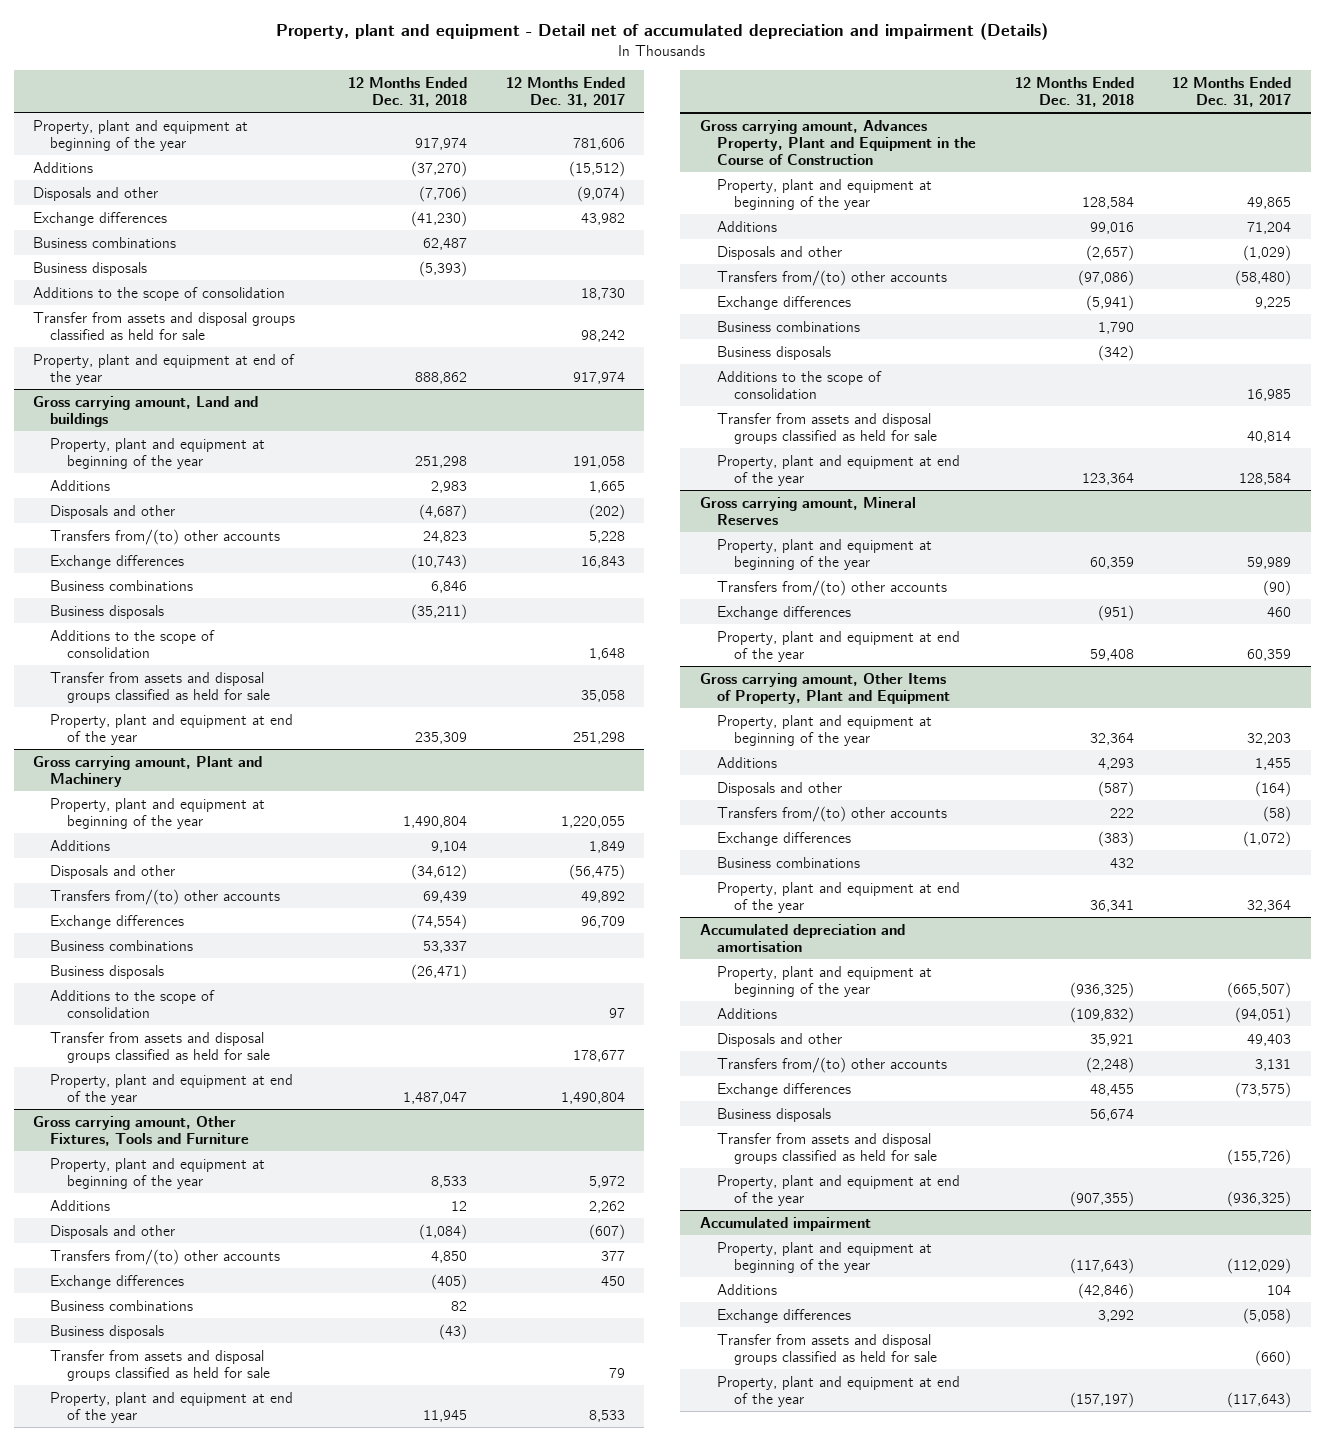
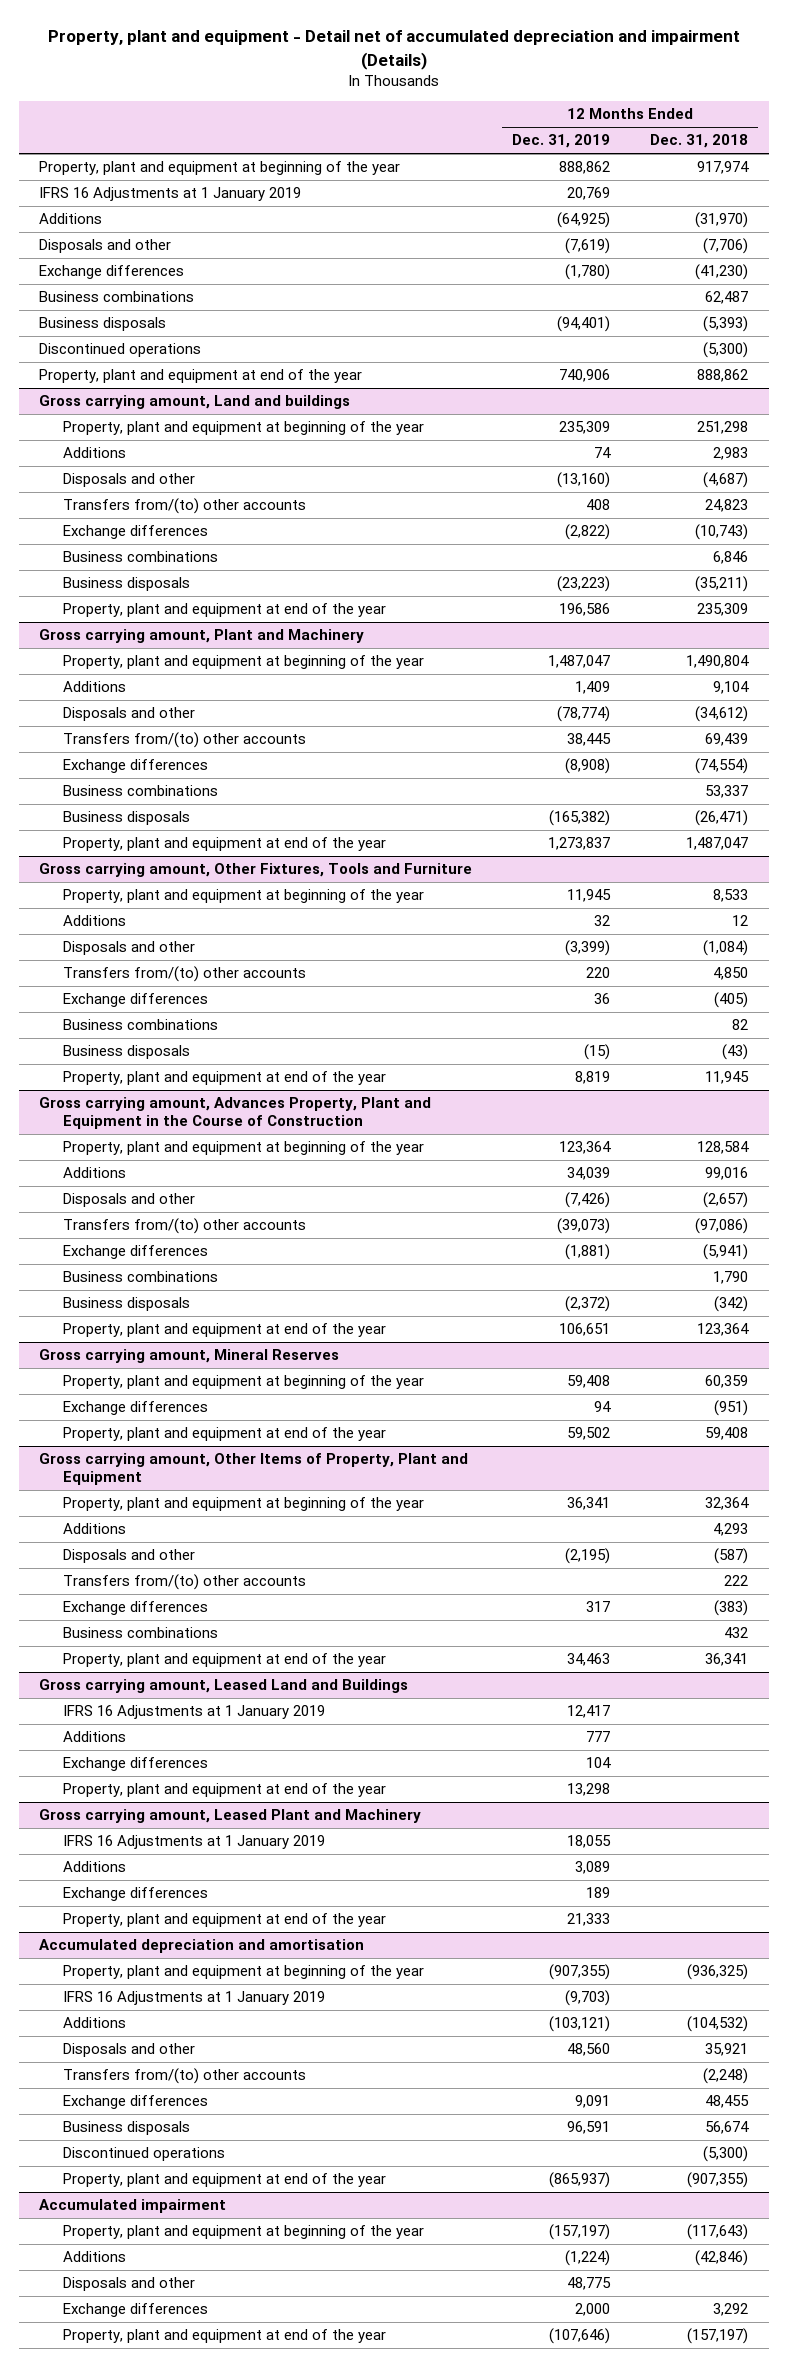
[505,76,625,107] 12 Months Ended Dec. 31, 2017 -> none
none -> [512,134,611,149] Dec. 31, 2019
none -> [39,187,302,202] IFRS 16 Adjustments at 1 January 2019
[410,160,467,177] (37,270) -> [695,212,749,229] (31,970)
[33,286,286,301] Additions to the scope of consolidation -> none
[33,311,296,340] Transfer from assets and disposal groups classified as held for sale -> none
none -> [39,343,202,358] Discontinued operations
[50,629,216,658] Additions to the scope of consolidation -> none
[50,671,271,703] Transfer from assets and disposal groups classified as held for sale -> none
[50,989,216,1018] Additions to the scope of consolidation -> none
[50,1031,271,1063] Transfer from assets and disposal groups classified as held for sale -> none
[50,1349,271,1381] Transfer from assets and disposal groups classified as held for sale -> none
[716,370,882,399] Additions to the scope of consolidation -> none
[716,412,937,444] Transfer from assets and disposal groups classified as held for sale -> none
[716,579,947,596] Transfers from/(to) other accounts -> none
none -> [39,1679,409,1694] Gross carrying amount, Leased Land and Buildings
none -> [62,1705,325,1720] IFRS 16 Adjustments at 1 January 2019
none -> [62,1731,126,1743] Additions
none -> [62,1757,208,1772] Exchange differences
none -> [62,1783,386,1798] Property, plant and equipment at end of the year
none -> [39,1809,422,1824] Gross carrying amount, Leased Plant and Machinery
none -> [62,1835,325,1850] IFRS 16 Adjustments at 1 January 2019
none -> [62,1861,126,1873] Additions
none -> [62,1887,208,1902] Exchange differences
none -> [62,1913,386,1928] Property, plant and equipment at end of the year
none -> [62,1991,325,2006] IFRS 16 Adjustments at 1 January 2019
[1069,1006,1134,1023] (109,832) -> [687,2016,749,2033] (104,532)
[716,1132,937,1164] Transfer from assets and disposal groups classified as held for sale -> none
none -> [62,2147,225,2162] Discontinued operations
none -> [62,2277,195,2292] Disposals and other
[716,1333,937,1365] Transfer from assets and disposal groups classified as held for sale -> none

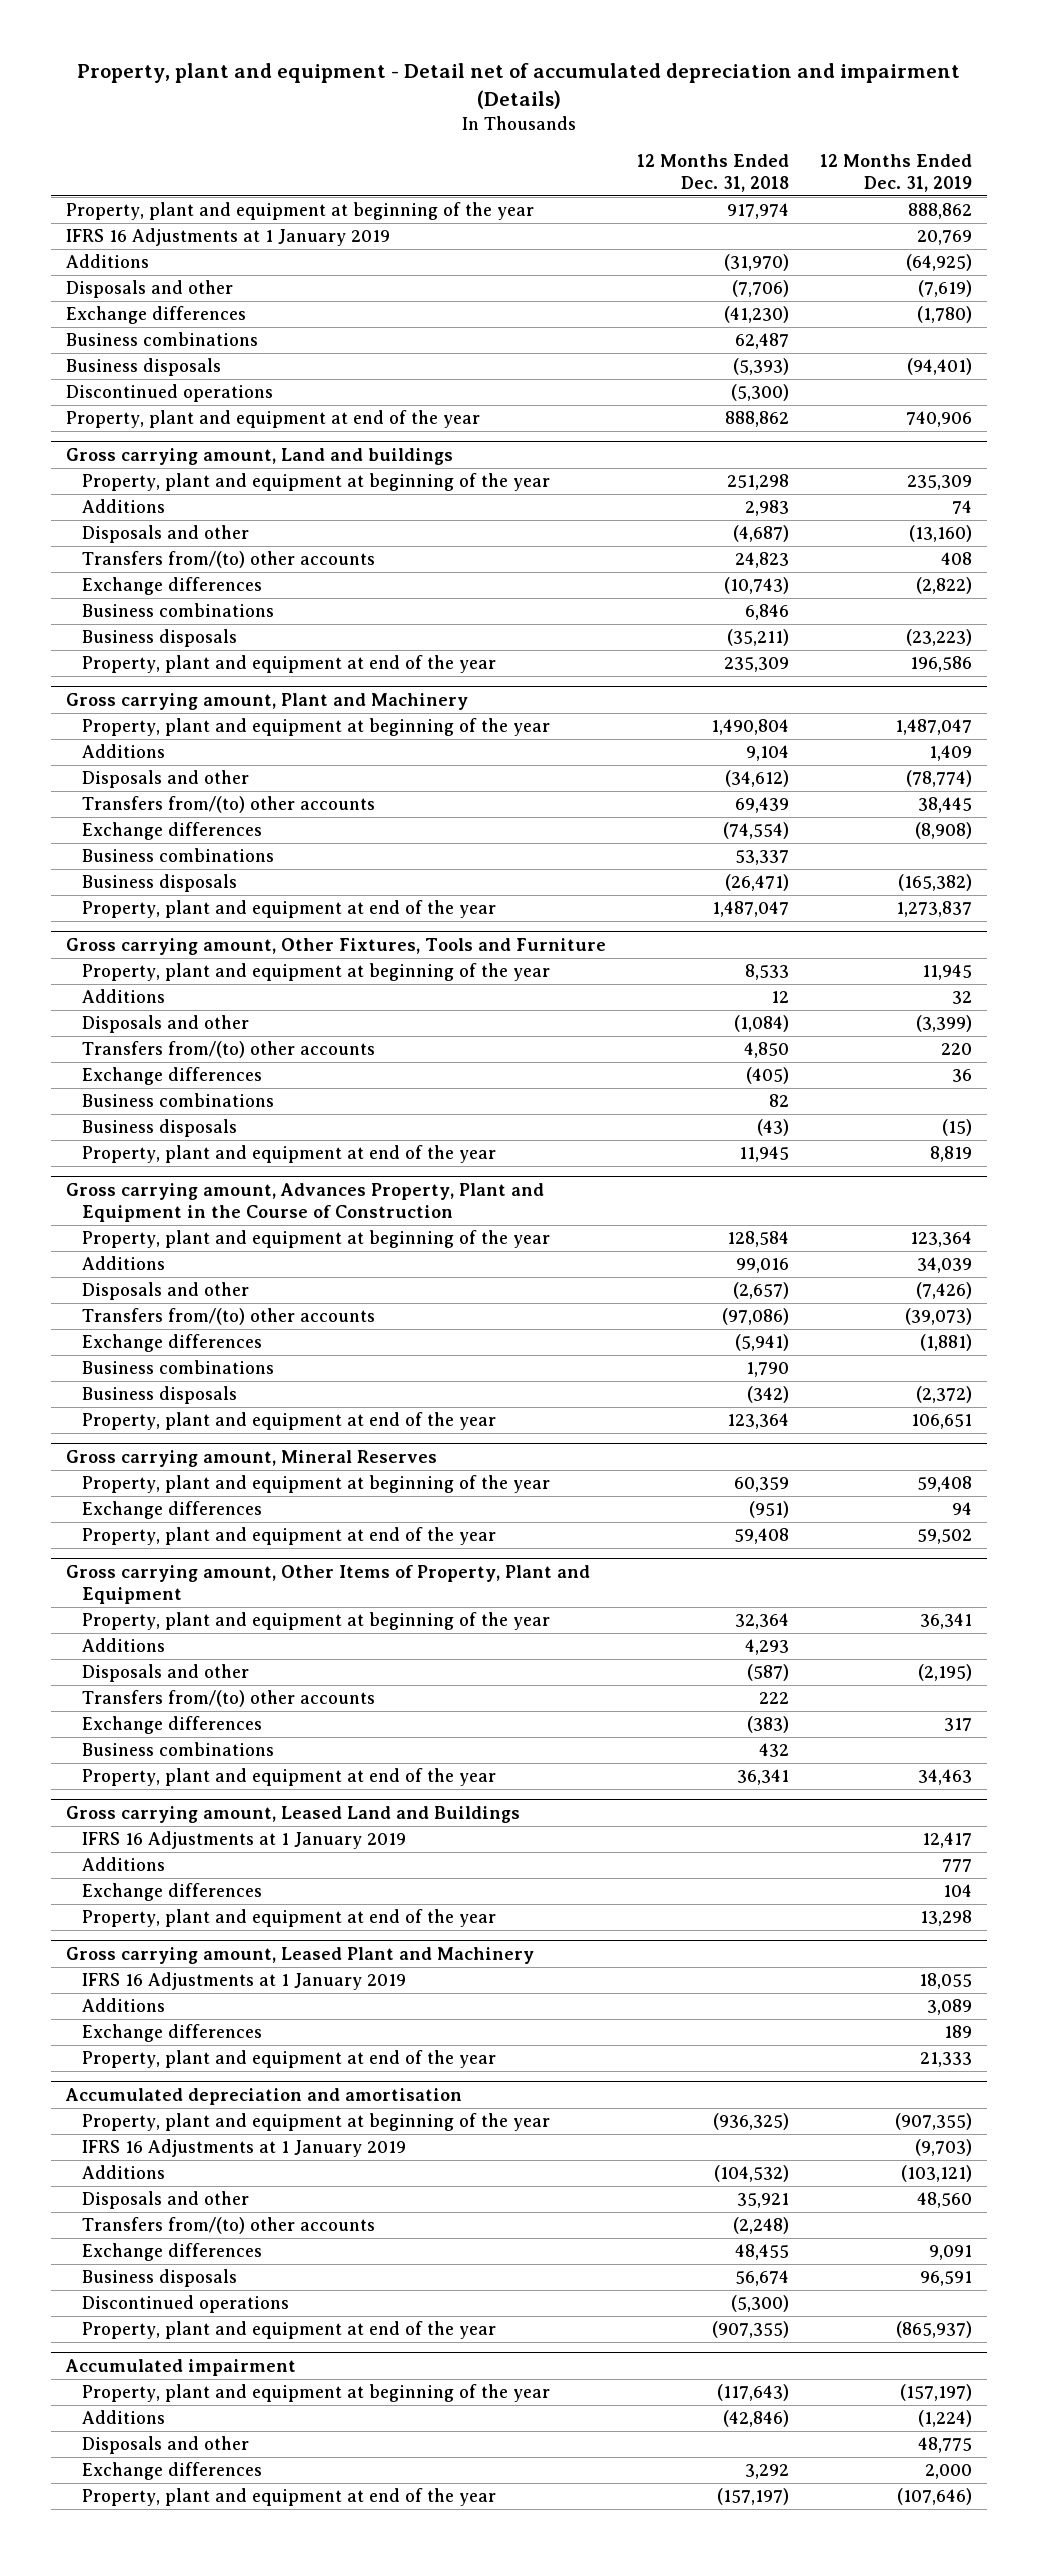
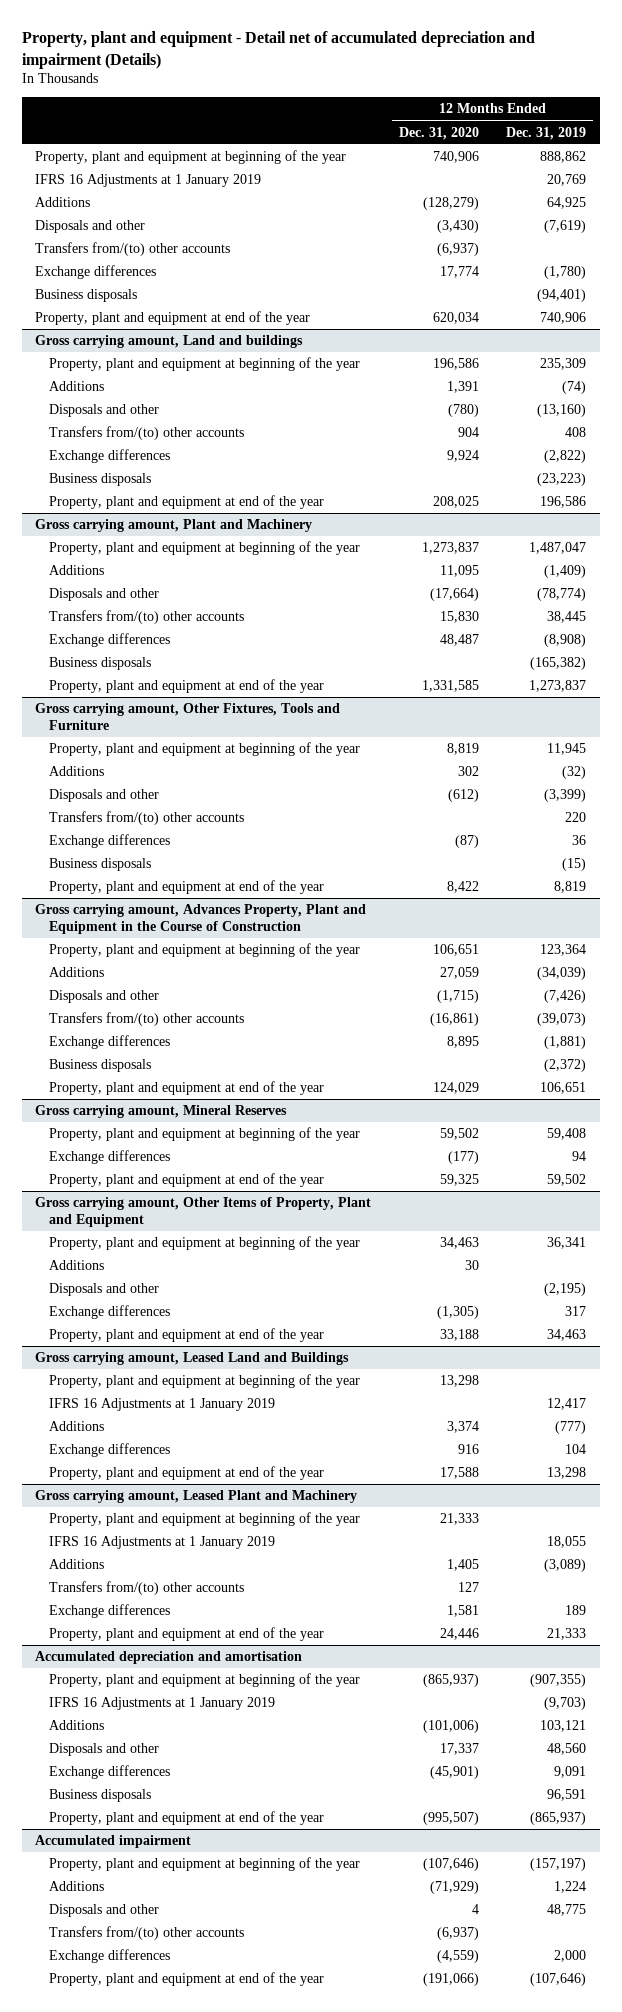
[636,153,789,192] 12 Months Ended Dec. 31, 2018 -> none
none -> [398,126,479,140] Dec. 31, 2020
[905,254,972,272] (64,925) -> [547,197,587,210] 64,925
none -> [35,242,231,257] Transfers from/(to) other accounts
[66,332,259,347] Business combinations -> none
[66,384,274,403] Discontinued operations -> none
[951,500,972,515] 74 -> [562,381,587,395] (74)
[81,603,274,618] Business combinations -> none
[928,745,972,762] 1,409 -> [544,565,587,579] (1,409)
[81,848,274,863] Business combinations -> none
[951,991,972,1005] 32 -> [562,766,587,780] (32)
[81,1093,274,1108] Business combinations -> none
[916,1257,972,1274] 34,039 -> [537,967,587,981] (34,039)
[81,1360,274,1375] Business combinations -> none
[81,1690,375,1708] Transfers from/(to) other accounts -> none
[81,1742,274,1757] Business combinations -> none
none -> [49,1374,361,1389] Property, plant and equipment at beginning of the year
[941,1859,972,1873] 777 -> [555,1421,587,1435] (777)
none -> [49,1512,361,1527] Property, plant and equipment at beginning of the year
[926,1999,972,2016] 3,089 -> [544,1559,587,1573] (3,089)
none -> [49,1581,245,1596] Transfers from/(to) other accounts
[900,2165,972,2183] (103,121) -> [540,1720,587,1733] 103,121
[81,2217,375,2235] Transfers from/(to) other accounts -> none
[81,2295,289,2314] Discontinued operations -> none
[917,2410,972,2428] (1,224) -> [554,1881,587,1894] 1,224
none -> [49,1926,245,1941] Transfers from/(to) other accounts

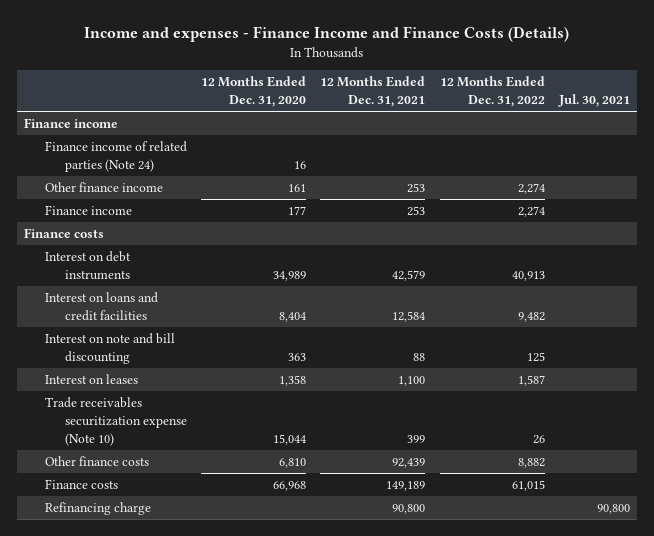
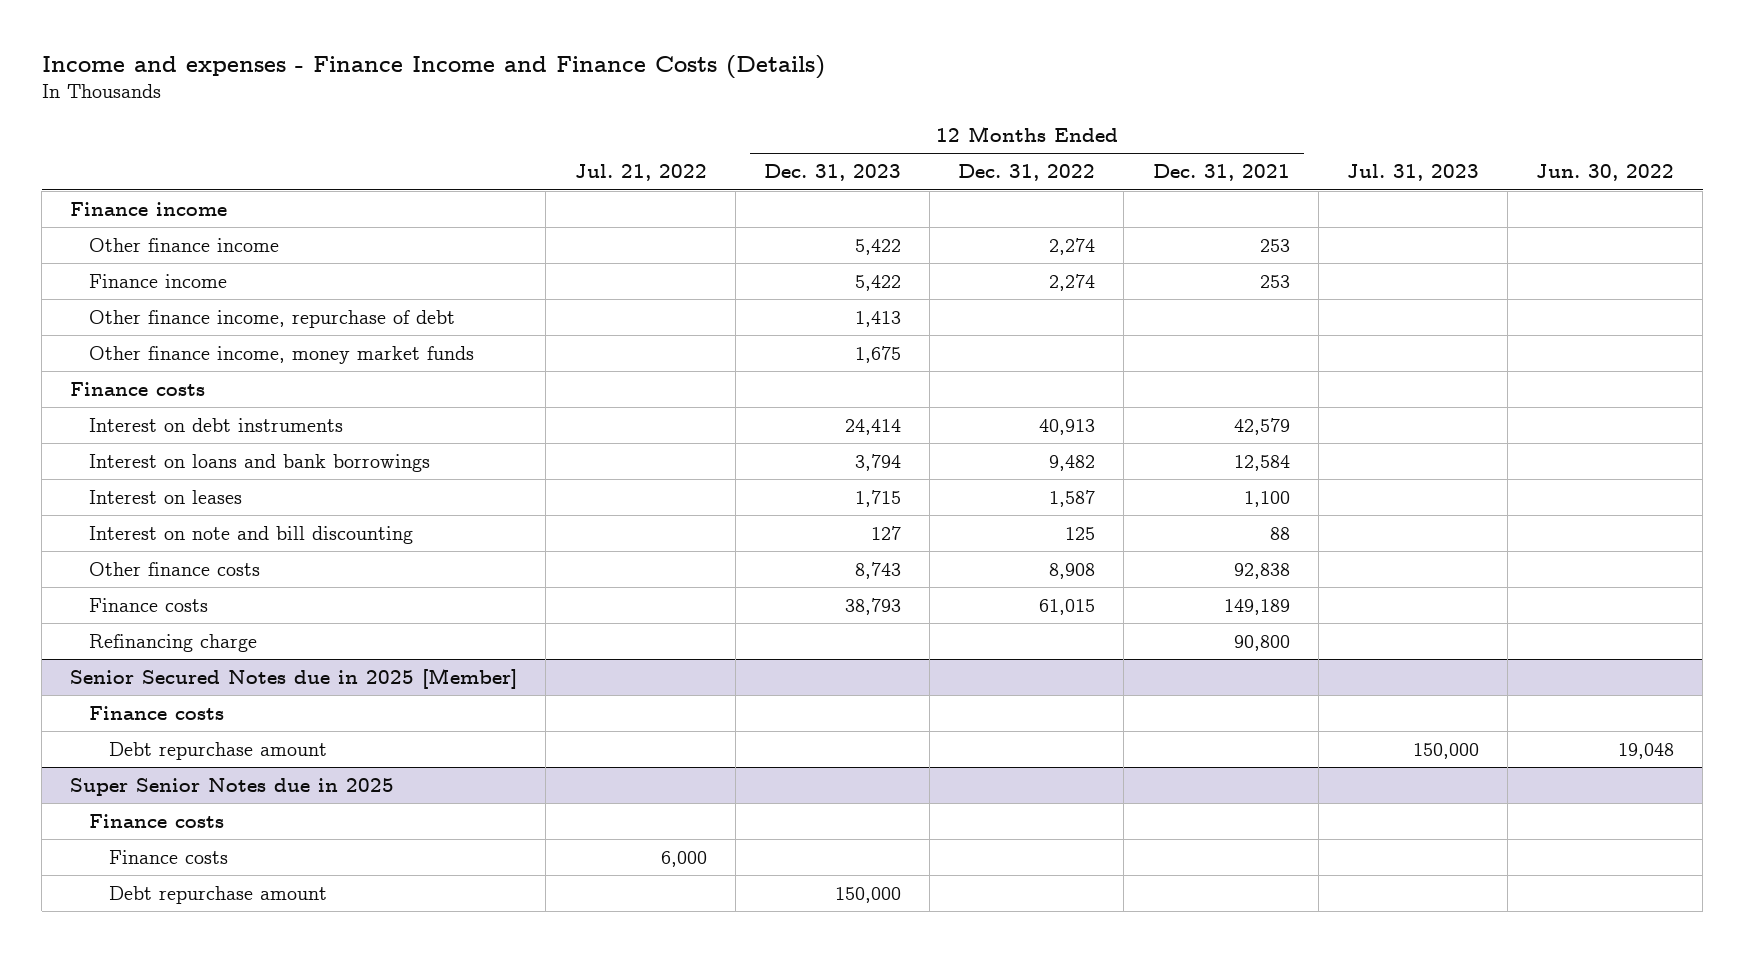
[201,76,307,108] 12 Months Ended Dec. 31, 2020 -> none
[557,94,630,108] Jul. 30, 2021 -> none
none -> [574,164,707,182] Jul. 21, 2022
none -> [763,164,901,182] Dec. 31, 2023
none -> [1346,164,1479,182] Jul. 31, 2023
none -> [1536,164,1675,182] Jun. 30, 2022
[44,140,187,172] Finance income of related parties (Note 24) -> none
none -> [89,309,456,328] Other finance income, repurchase of debt
none -> [89,345,475,364] Other finance income, money market funds
[44,291,158,321] Interest on loans and credit facilities -> [89,453,431,472] Interest on loans and bank borrowings
[44,396,188,446] Trade receivables securitization expense (Note 10) -> none
[44,332,175,364] Interest on note and bill discounting -> [89,525,414,544] Interest on note and bill discounting
[392,457,426,468] 92,439 -> [1233,562,1290,579] 92,838
[517,457,545,468] 8,882 -> [1049,562,1096,579] 8,908
none -> [70,667,518,689] Senior Secured Notes due in 2025 [Member]
none -> [89,705,225,720] Finance costs
none -> [108,741,327,760] Debt repurchase amount
none -> [70,777,395,796] Super Senior Notes due in 2025
none -> [89,813,225,828] Finance costs
none -> [108,849,228,864] Finance costs
none -> [108,885,327,904] Debt repurchase amount

